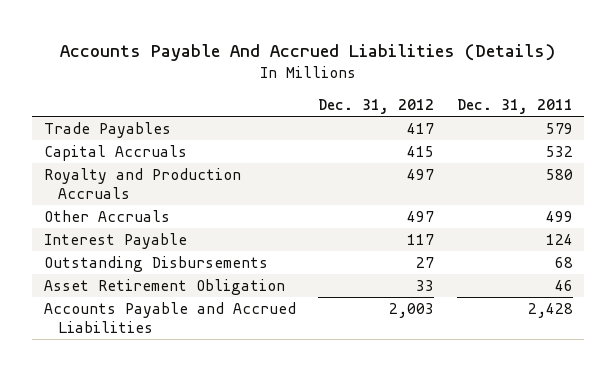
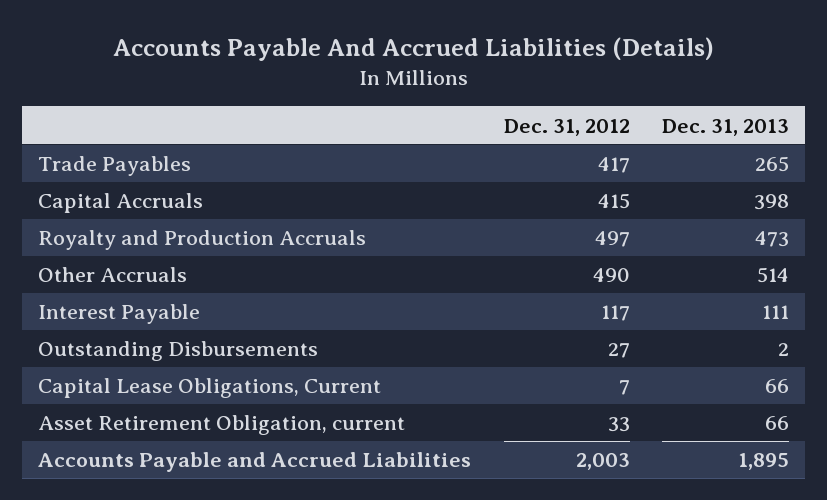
[456,99,573,115] Dec. 31, 2011 -> none
none -> [662,118,790,136] Dec. 31, 2013
[407,210,435,222] 497 -> [592,268,630,283] 490
none -> [38,378,382,399] Capital Lease Obligations, Current
[43,278,285,295] Asset Retirement Obligation -> [38,415,406,436] Asset Retirement Obligation, current

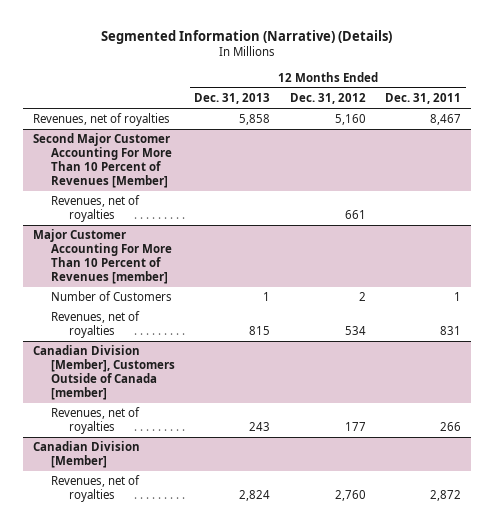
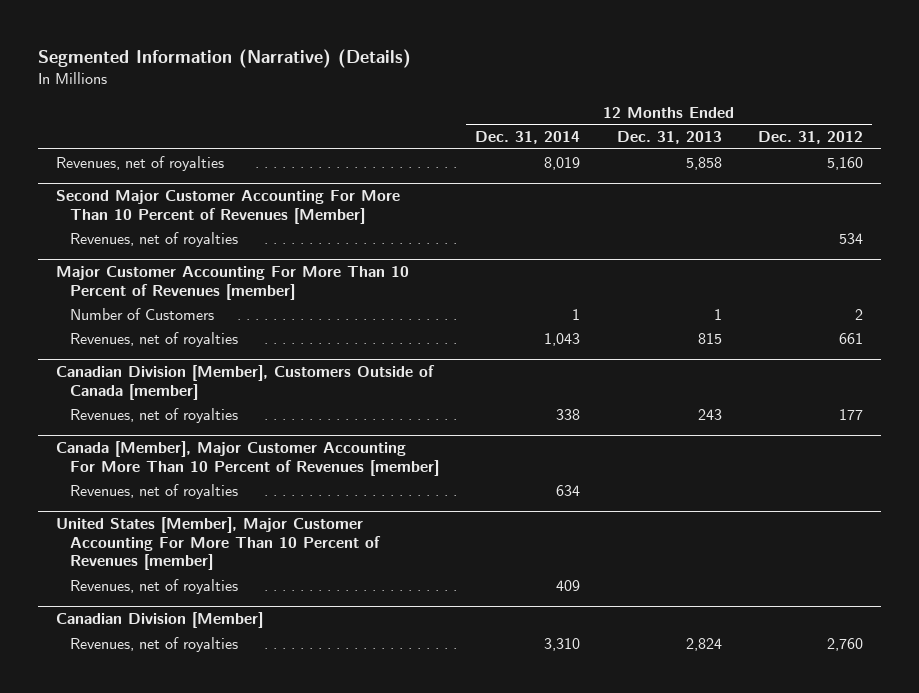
[385,93,462,105] Dec. 31, 2011 -> none
none -> [475,131,581,145] Dec. 31, 2014
[344,210,366,220] 661 -> [839,232,864,244] 534
[344,326,366,336] 534 -> [839,332,864,344] 661
none -> [56,441,439,476] Canada [Member], Major Customer Accounting For More Than 10 Percent of Revenues [member]
none -> [69,483,238,499] Revenues, net of royalties
none -> [56,517,381,571] United States [Member], Major Customer Accounting For More Than 10 Percent of Revenues [member]
none -> [69,578,238,594] Revenues, net of royalties

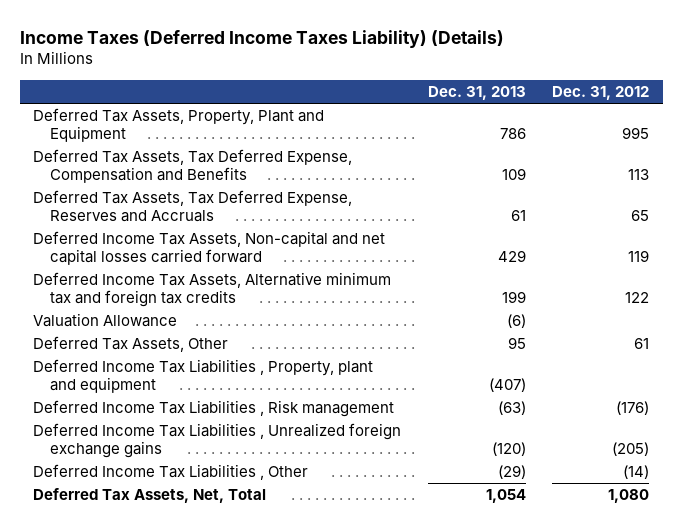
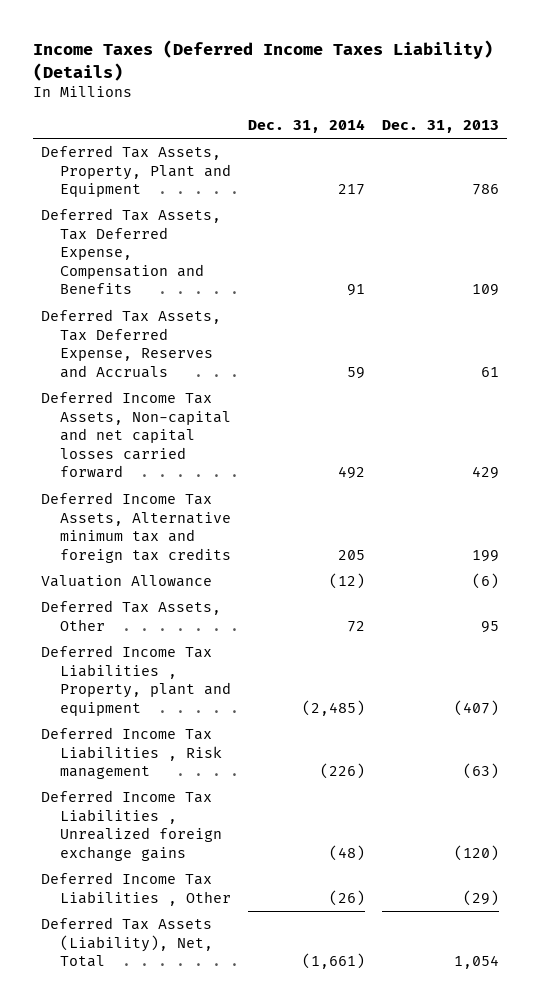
[552,85,650,100] Dec. 31, 2012 -> none
none -> [247,119,365,134] Dec. 31, 2014
[33,488,267,504] Deferred Tax Assets, Net, Total -> [41,917,214,968] Deferred Tax Assets (Liability), Net, Total

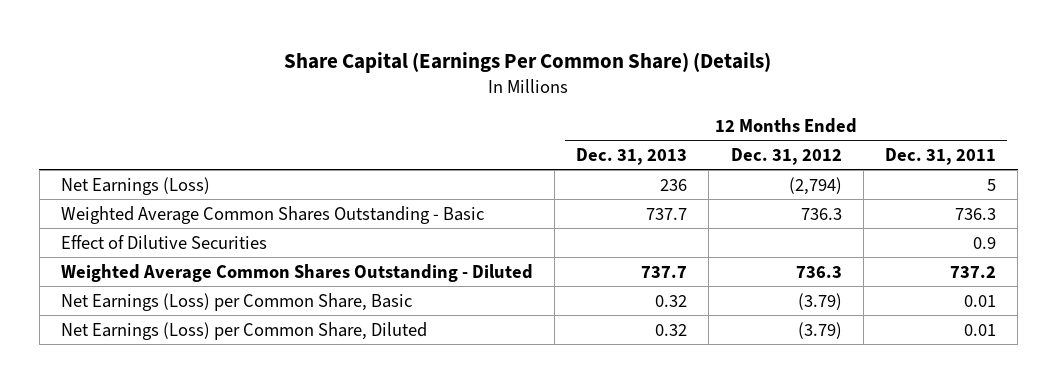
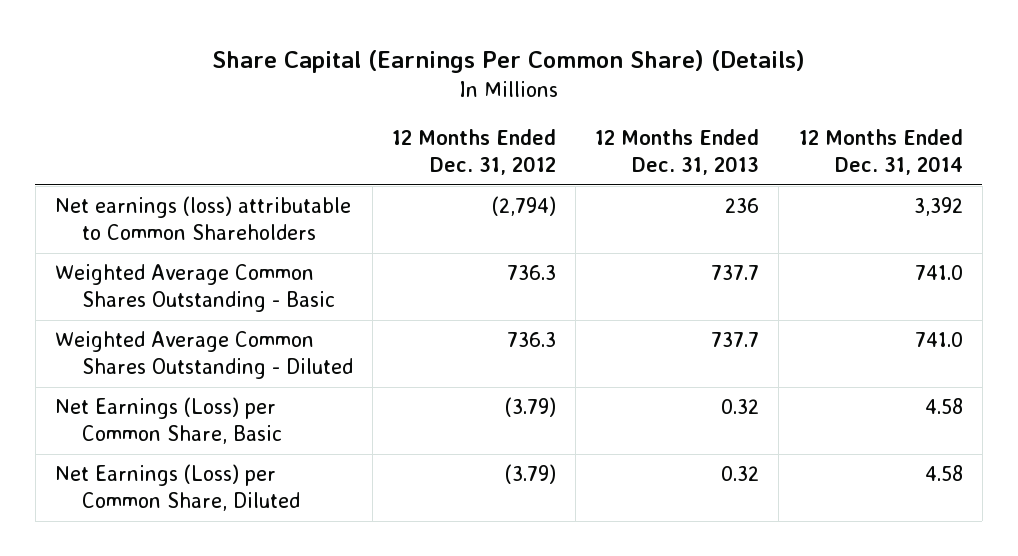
[885,147,997,165] Dec. 31, 2011 -> none
none -> [798,129,963,176] 12 Months Ended Dec. 31, 2014
[60,176,210,195] Net Earnings (Loss) -> [54,195,351,241] Net earnings (loss) attributable to Common Shareholders
[60,234,267,249] Effect of Dilutive Securities -> none

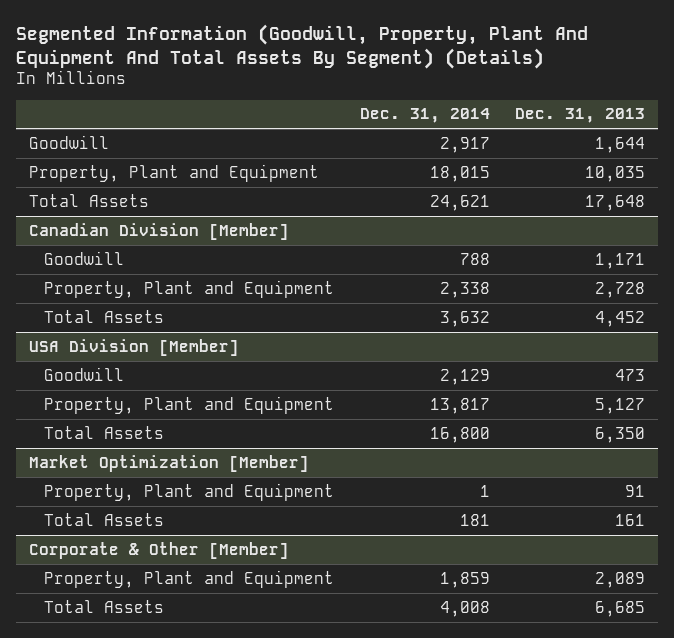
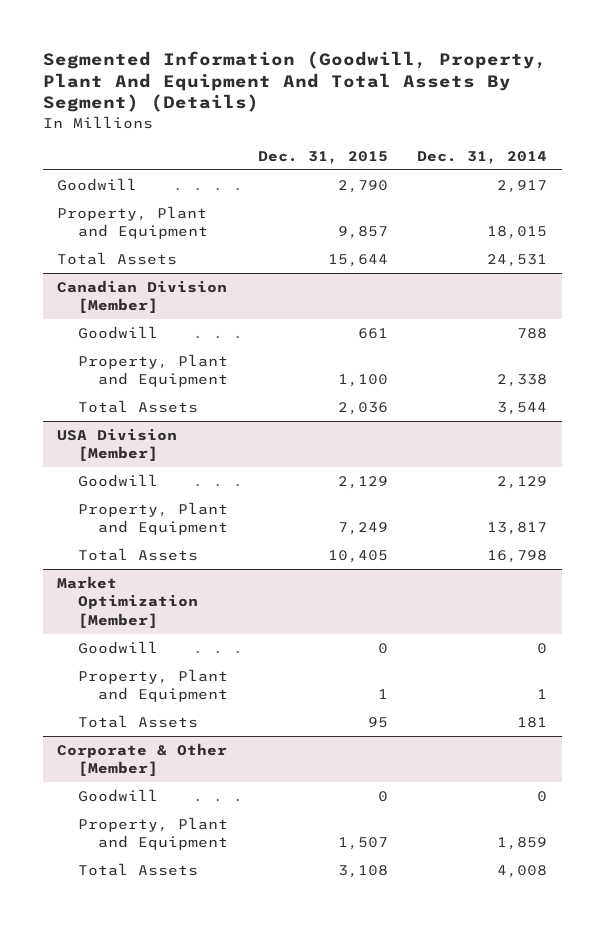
[515,108,646,124] Dec. 31, 2013 -> none
none -> [257,150,388,164] Dec. 31, 2015
[429,194,490,211] 24,621 -> [487,253,548,267] 24,531
[439,310,490,327] 3,632 -> [497,401,548,415] 3,544
[429,426,490,443] 16,800 -> [487,549,548,563] 16,798
none -> [77,640,158,654] Goodwill
none -> [77,788,158,802] Goodwill

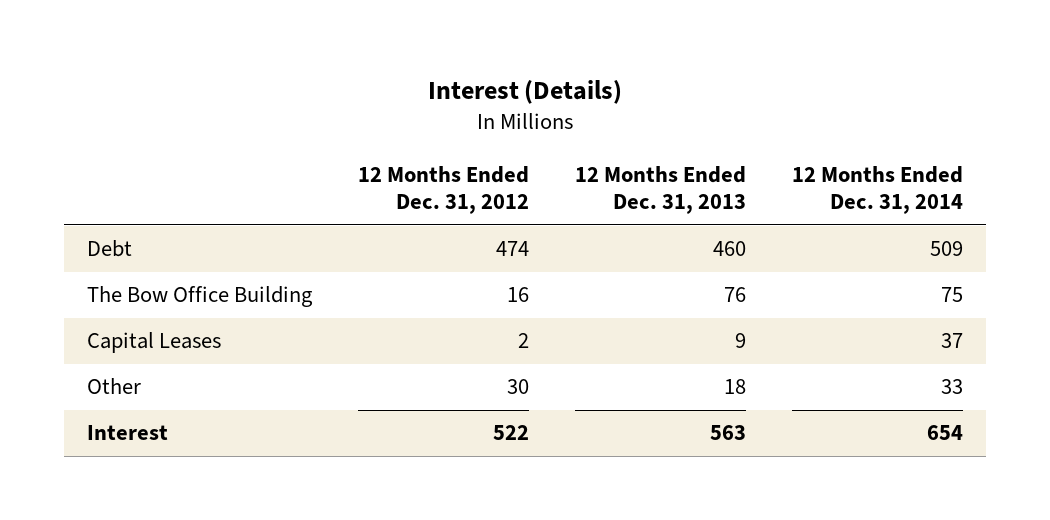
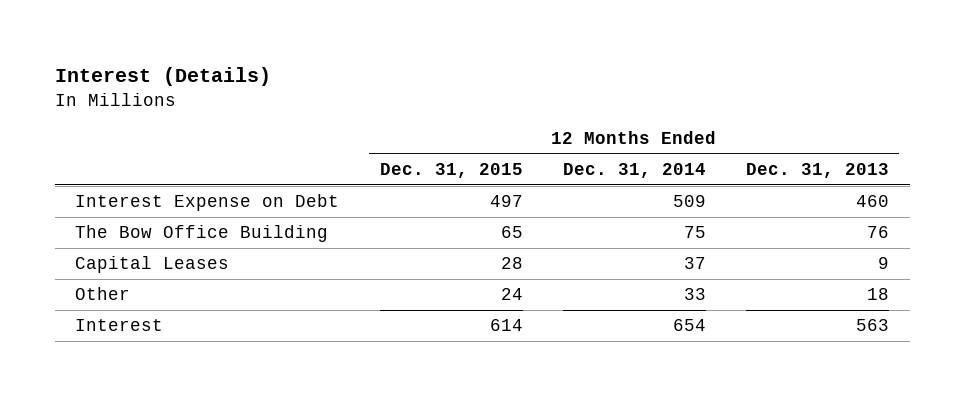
[357,165,529,215] 12 Months Ended Dec. 31, 2012 -> none
none -> [379,163,523,179] Dec. 31, 2015
[86,240,132,258] Debt -> [75,194,340,212] Interest Expense on Debt

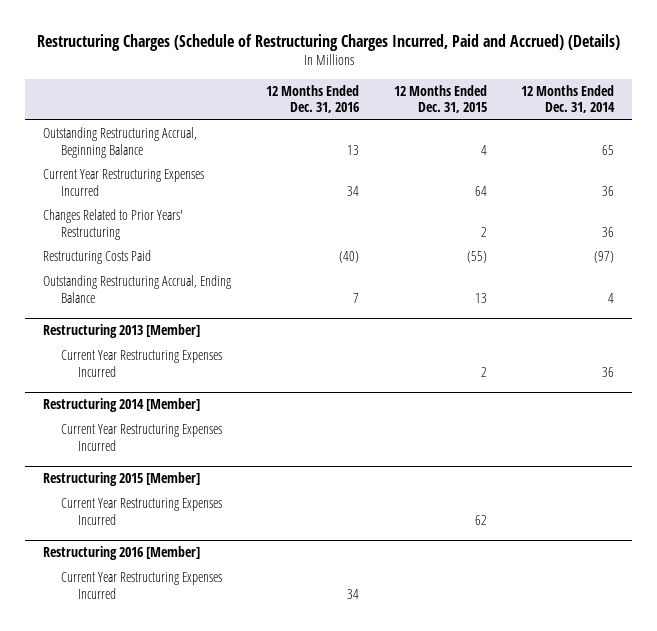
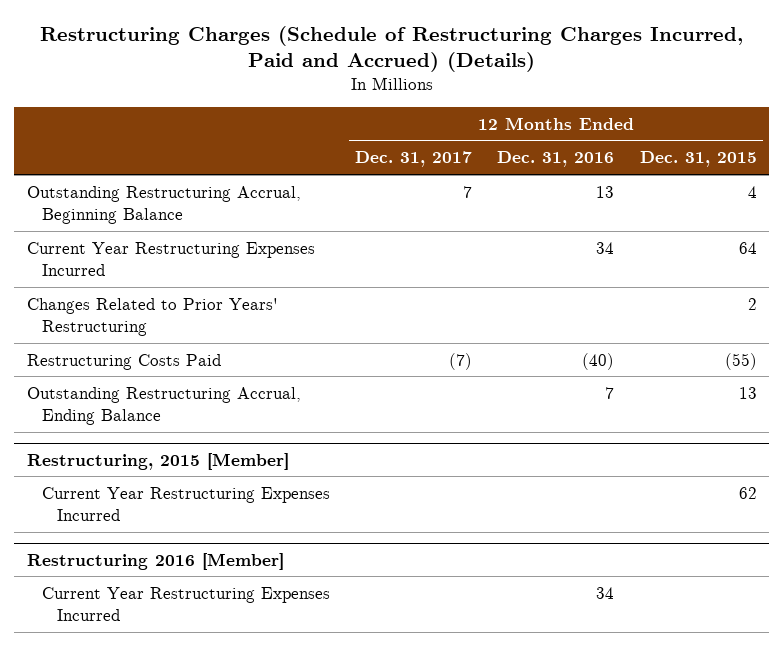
[521,84,616,114] 12 Months Ended Dec. 31, 2014 -> none
none -> [355,151,473,168] Dec. 31, 2017
[42,324,200,339] Restructuring 2013 [Member] -> none
[60,350,222,377] Current Year Restructuring Expenses Incurred -> none
[42,398,200,413] Restructuring 2014 [Member] -> none
[60,424,222,451] Current Year Restructuring Expenses Incurred -> none
[42,472,200,487] Restructuring 2015 [Member] -> [26,452,289,470] Restructuring, 2015 [Member]

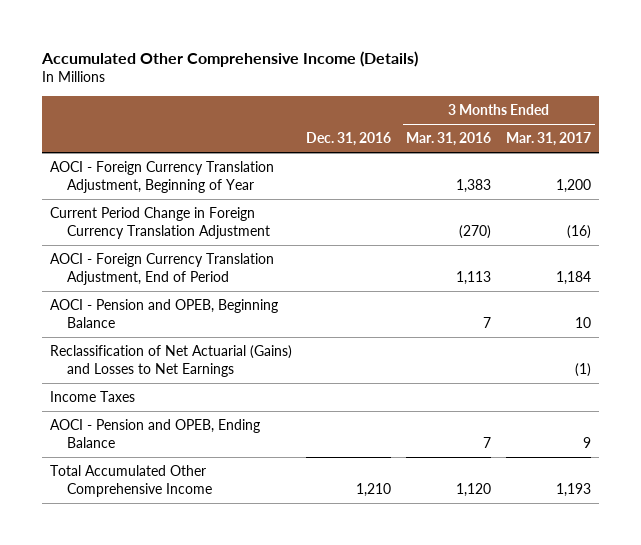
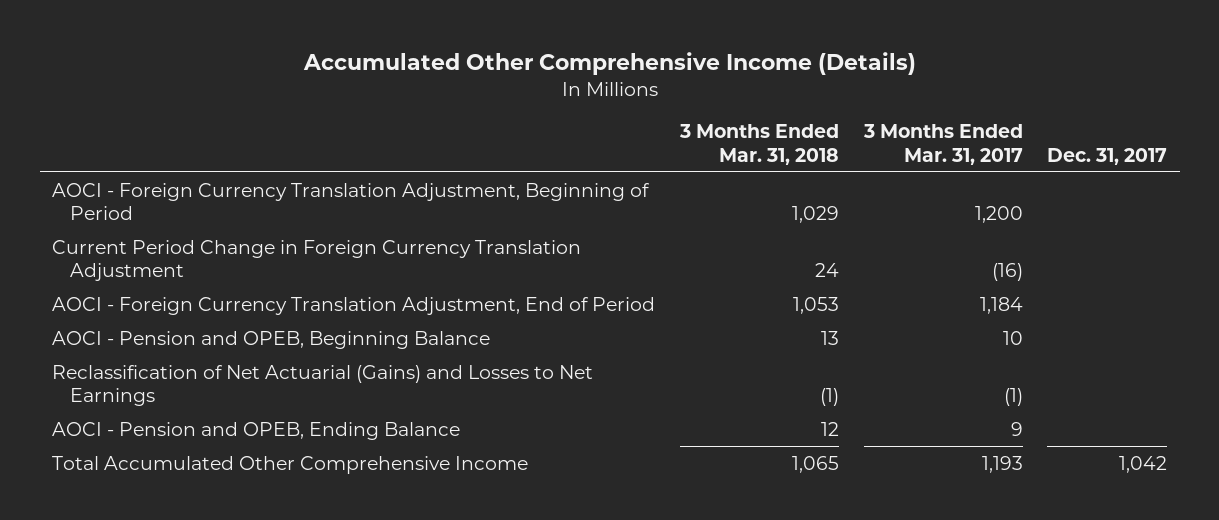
[306,132,392,147] Dec. 31, 2016 -> none
[406,132,492,147] Mar. 31, 2016 -> none
none -> [678,124,839,165] 3 Months Ended Mar. 31, 2018
none -> [1047,147,1168,165] Dec. 31, 2017
[49,161,274,193] AOCI - Foreign Currency Translation Adjustment, Beginning of Year -> [52,182,651,220] AOCI - Foreign Currency Translation Adjustment, Beginning of Period
[49,391,135,403] Income Taxes -> none

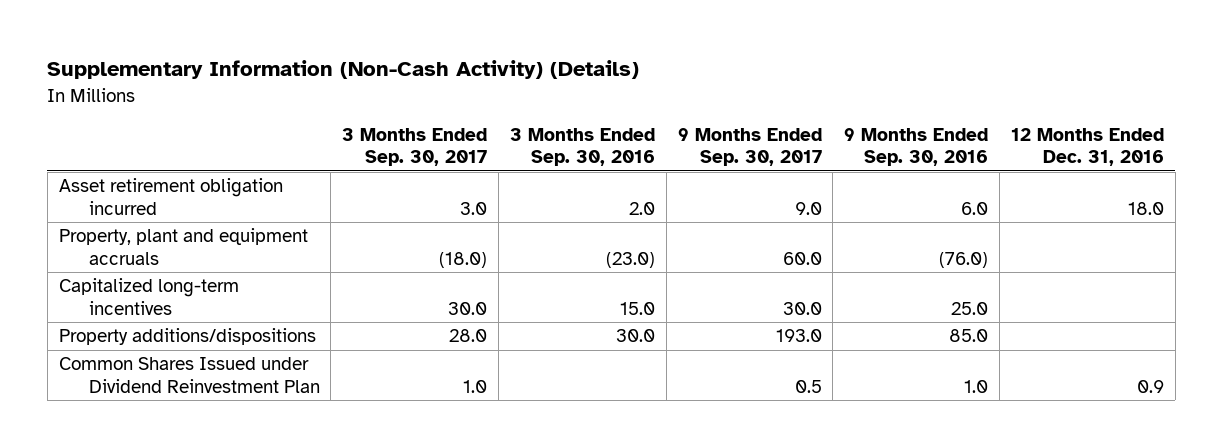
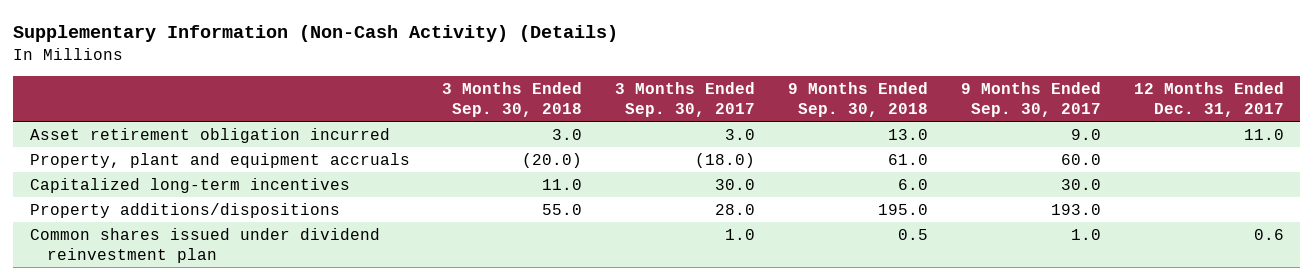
[509,127,655,167] 3 Months Ended Sep. 30, 2016 -> none
[844,127,989,167] 9 Months Ended Sep. 30, 2016 -> none
[1010,127,1164,167] 12 Months Ended Dec. 31, 2016 -> none
none -> [442,82,583,117] 3 Months Ended Sep. 30, 2018
none -> [788,82,929,117] 9 Months Ended Sep. 30, 2018
none -> [1133,82,1284,117] 12 Months Ended Dec. 31, 2017
[58,357,320,393] Common Shares Issued under Dividend Reinvestment Plan -> [29,227,380,263] Common shares issued under dividend reinvestment plan
[794,379,822,393] 0.5 -> [1070,228,1101,240] 1.0

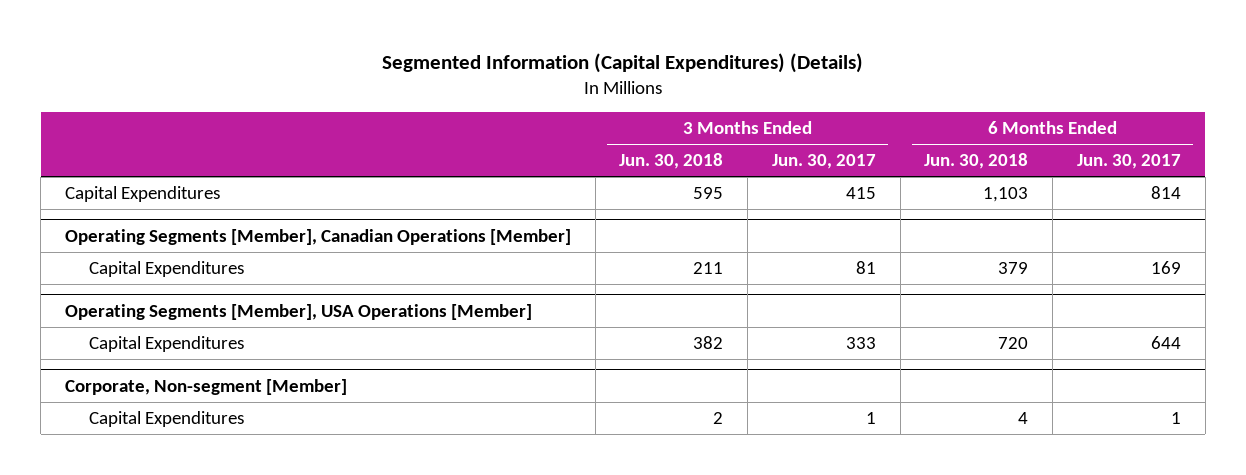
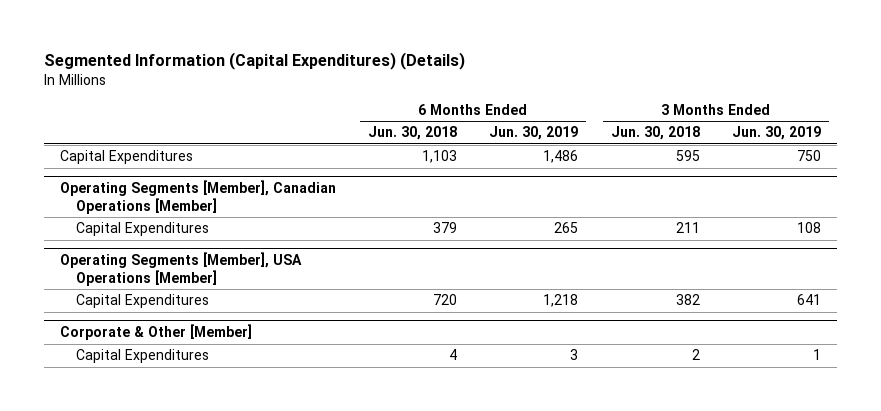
[771,154,876,170] Jun. 30, 2017 -> none
[1076,154,1181,170] Jun. 30, 2017 -> none
none -> [489,126,579,141] Jun. 30, 2019
none -> [731,126,821,141] Jun. 30, 2019
[64,378,347,395] Corporate, Non-segment [Member] -> [60,324,253,341] Corporate & Other [Member]

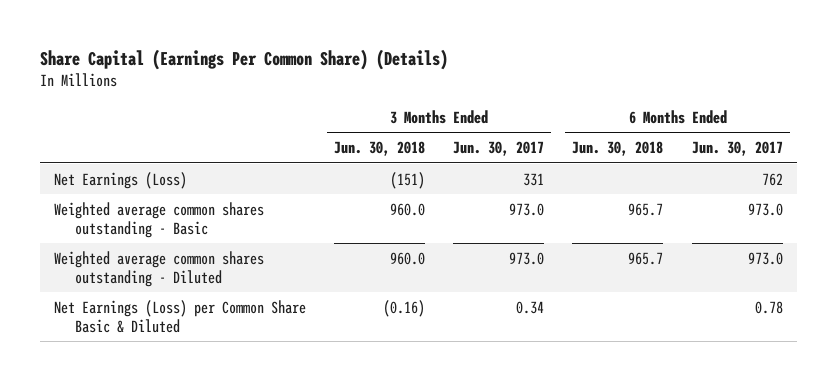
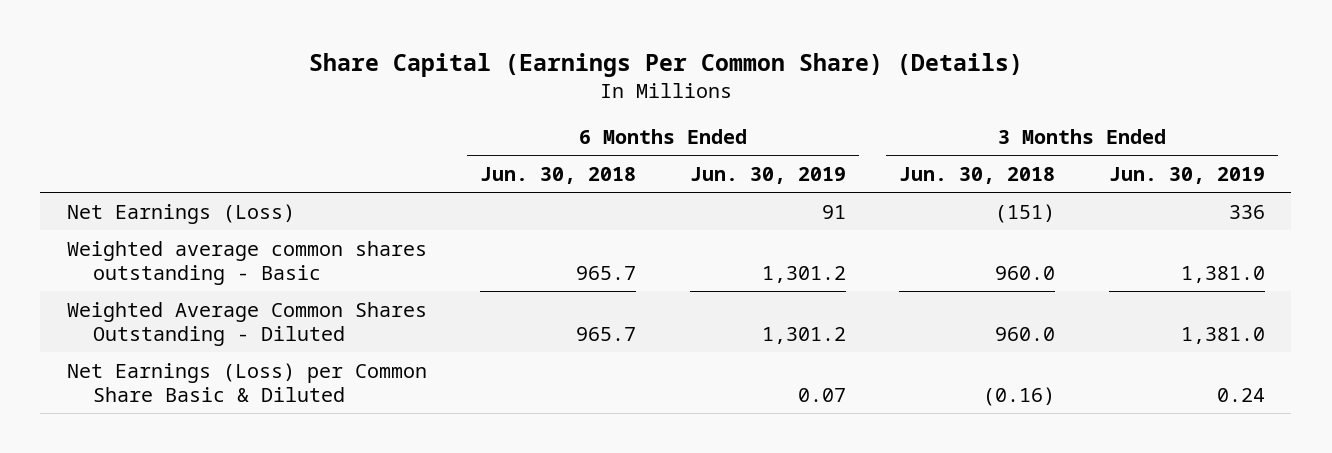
[453,141,545,157] Jun. 30, 2017 -> none
[691,141,783,157] Jun. 30, 2017 -> none
none -> [689,166,846,184] Jun. 30, 2019
none -> [1108,166,1265,184] Jun. 30, 2019
[53,250,264,287] Weighted average common shares outstanding - Diluted -> [67,301,428,346] Weighted Average Common Shares Outstanding - Diluted

